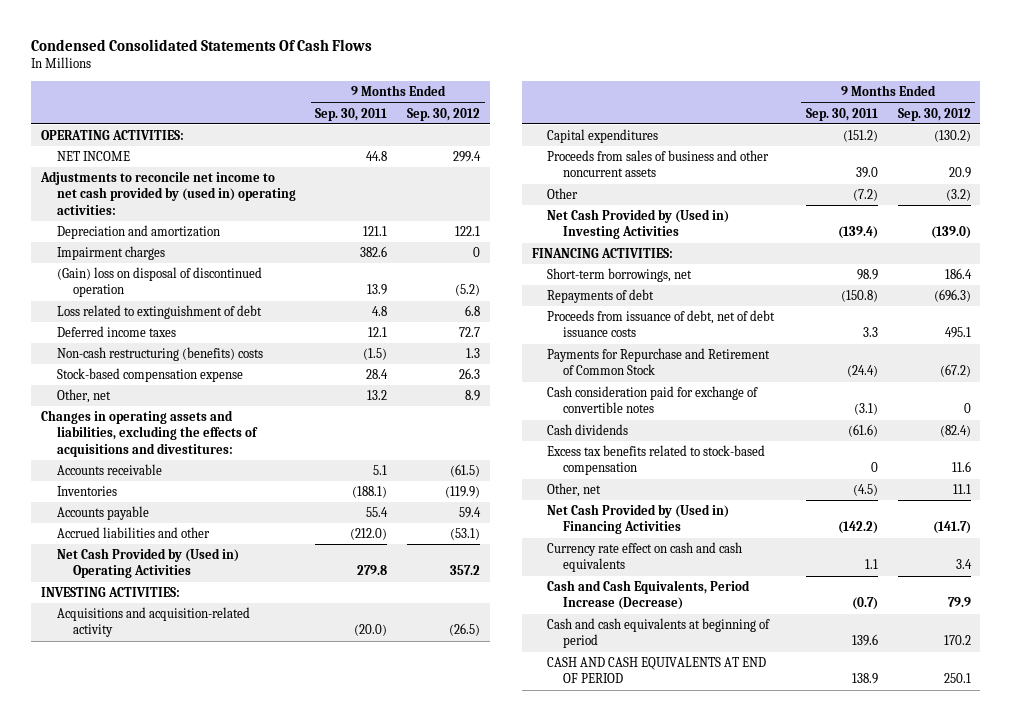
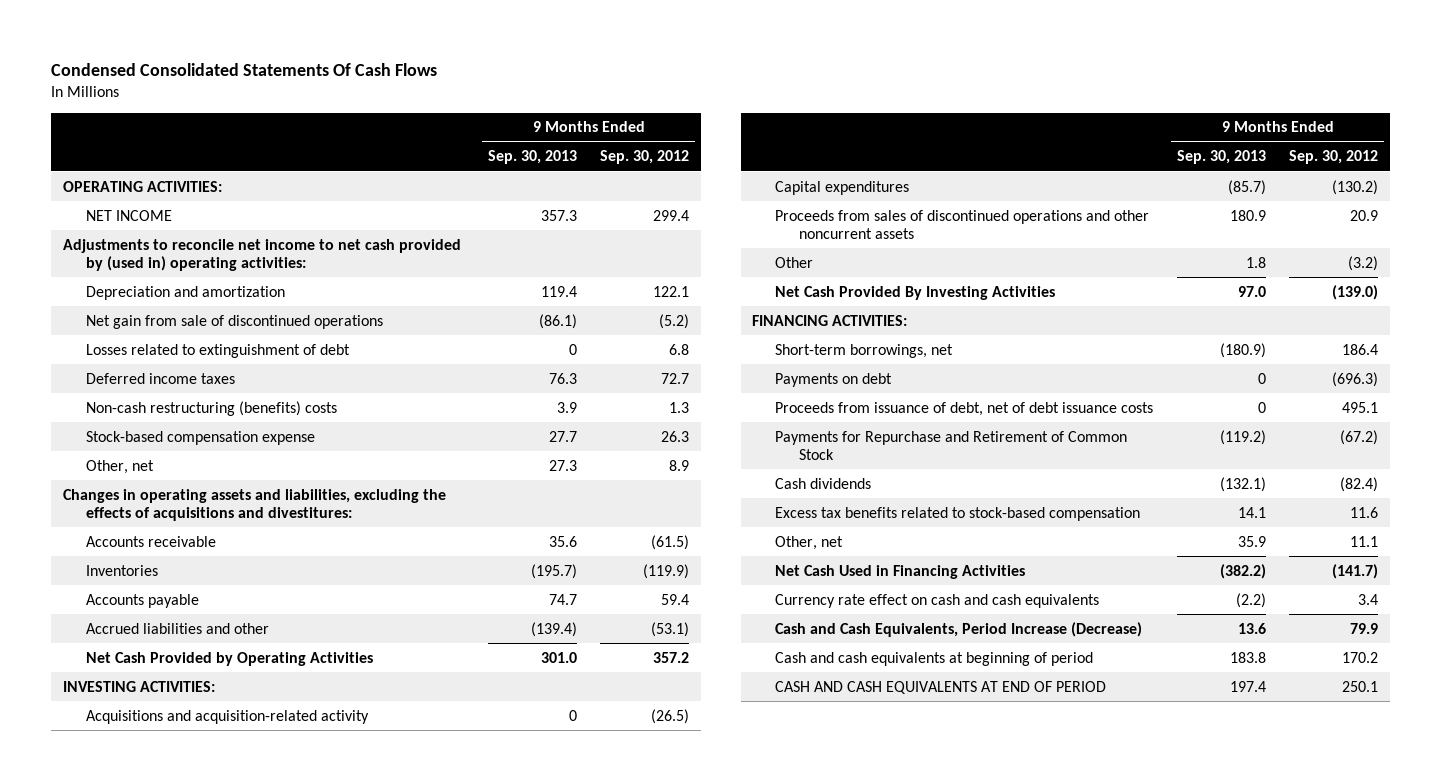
[315,107,388,121] Sep. 30, 2011 -> none
none -> [487,150,577,165] Sep. 30, 2013
[56,246,165,261] Impairment charges -> none
[56,267,262,298] (Gain) loss on disposal of discontinued operation -> [86,314,384,329] Net gain from sale of discontinued operations
[56,305,262,320] Loss related to extinguishment of debt -> [86,343,351,358] Losses related to extinguishment of debt
[56,548,239,579] Net Cash Provided by (Used in) Operating Activities -> [86,651,374,666] Net Cash Provided by Operating Activities
[547,150,770,178] Proceeds from sales of business and other noncurrent assets -> [775,209,1150,239] Proceeds from sales of discontinued operations and other noncurrent assets
[547,209,730,240] Net Cash Provided by (Used in) Investing Activities -> [775,285,1056,300] Net Cash Provided By Investing Activities
[547,289,655,304] Repayments of debt -> [775,372,893,387] Payments on debt
[547,386,759,414] Cash consideration paid for exchange of convertible notes -> none
[547,504,730,535] Net Cash Provided by (Used in) Financing Activities -> [775,564,1026,579] Net Cash Used in Financing Activities

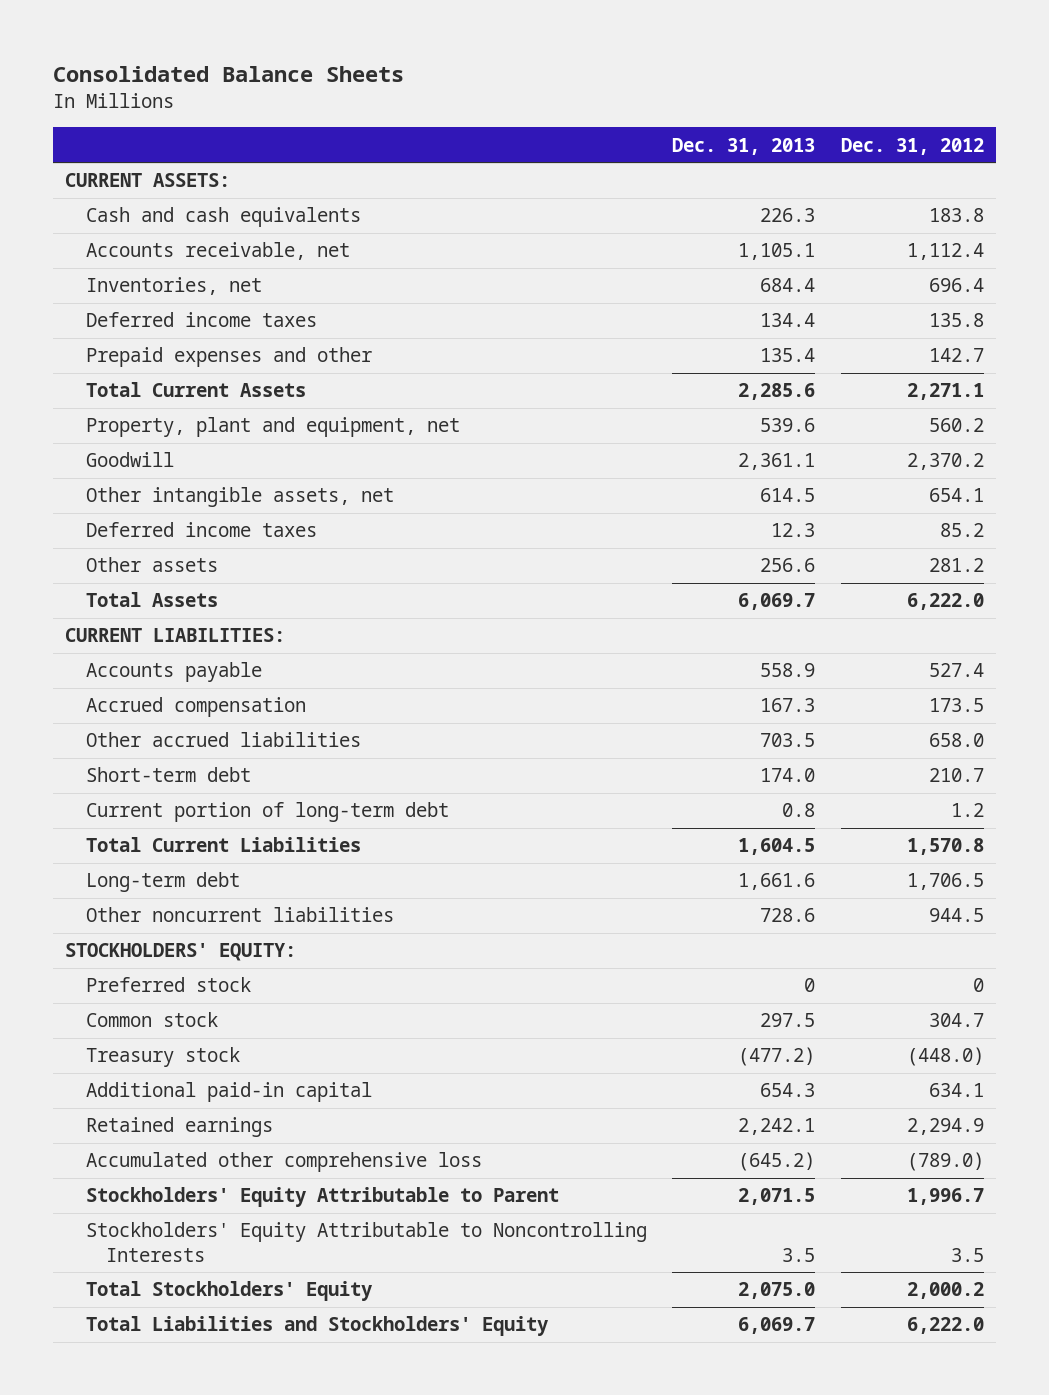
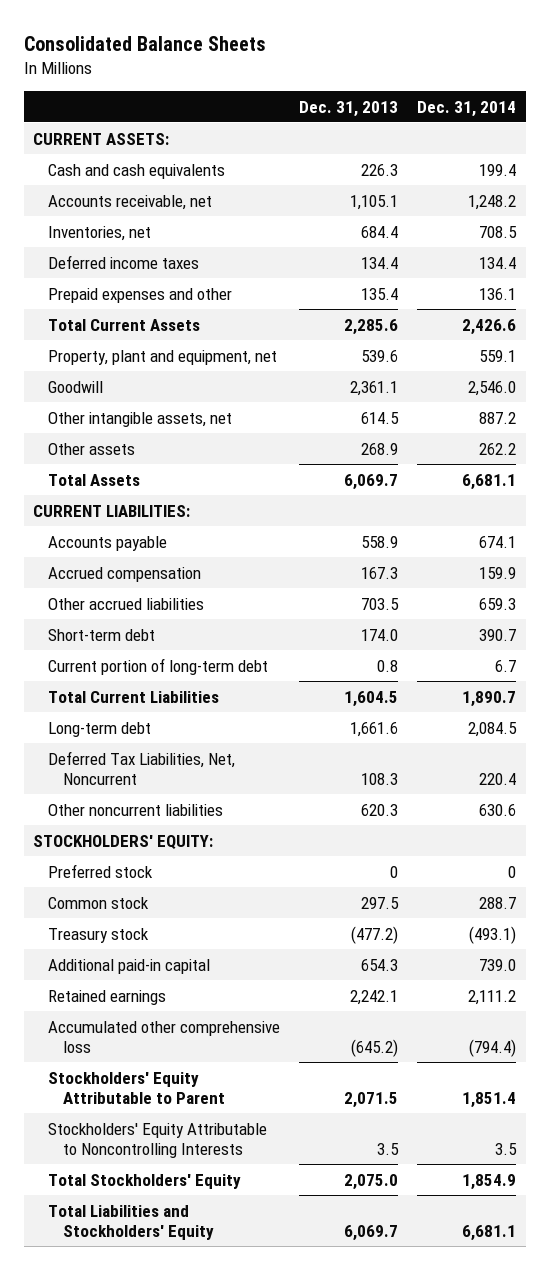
[840,137,984,155] Dec. 31, 2012 -> none
none -> [417,100,517,117] Dec. 31, 2014
[85,522,317,538] Deferred income taxes -> none
[760,558,816,573] 256.6 -> [361,442,399,455] 268.9
none -> [48,750,236,785] Deferred Tax Liabilities, Net, Noncurrent
[760,908,816,923] 728.6 -> [361,803,399,816] 620.3

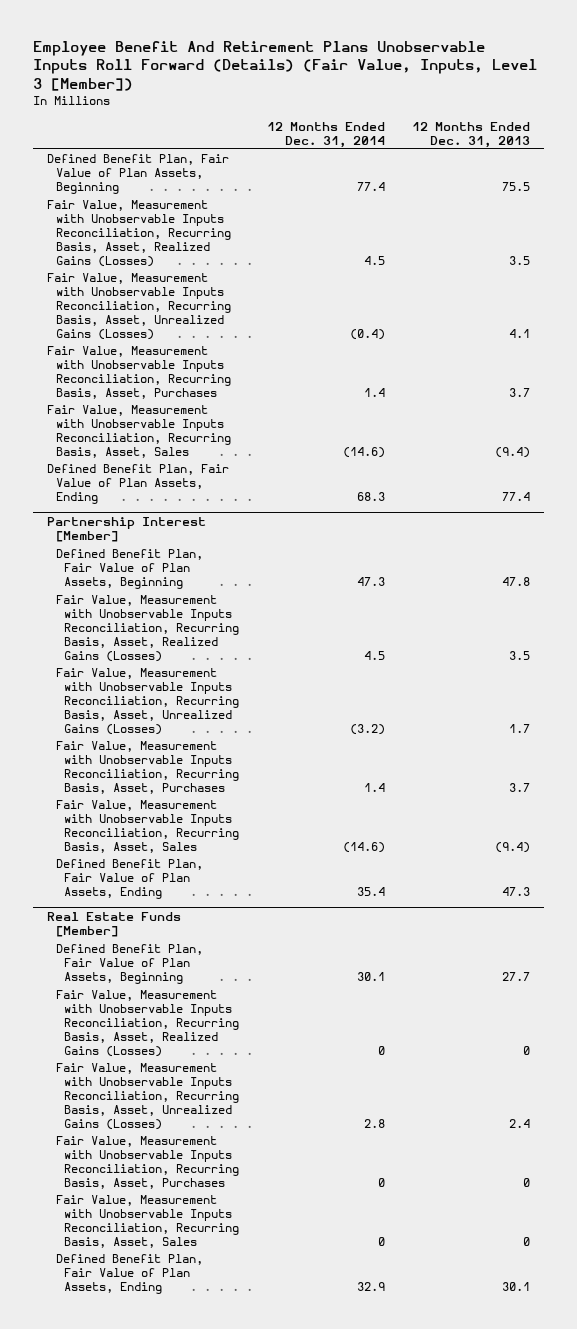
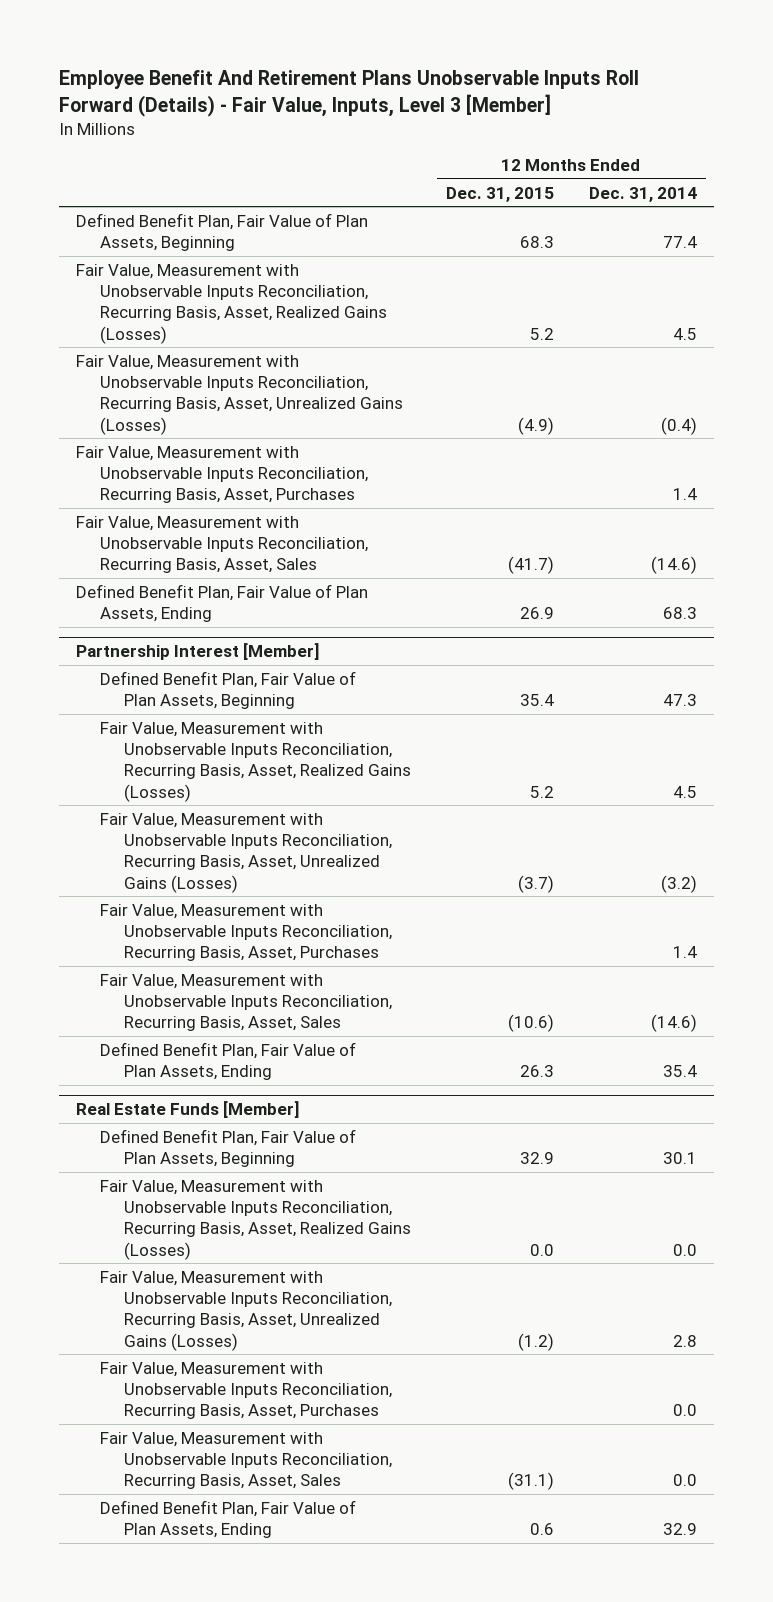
[33,40,538,92] Employee Benefit And Retirement Plans Unobservable Inputs Roll Forward (Details) (Fair Value, Inputs, Level 3 [Member]) -> [58,70,639,117] Employee Benefit And Retirement Plans Unobservable Inputs Roll Forward (Details) - Fair Value, Inputs, Level 3 [Member]
[412,121,531,148] 12 Months Ended Dec. 31, 2013 -> none
none -> [445,186,554,202] Dec. 31, 2015
[377,1045,385,1055] 0 -> [672,1243,697,1256] 0.0
[377,1178,385,1188] 0 -> [672,1404,697,1417] 0.0
[377,1237,385,1247] 0 -> [672,1474,697,1487] 0.0

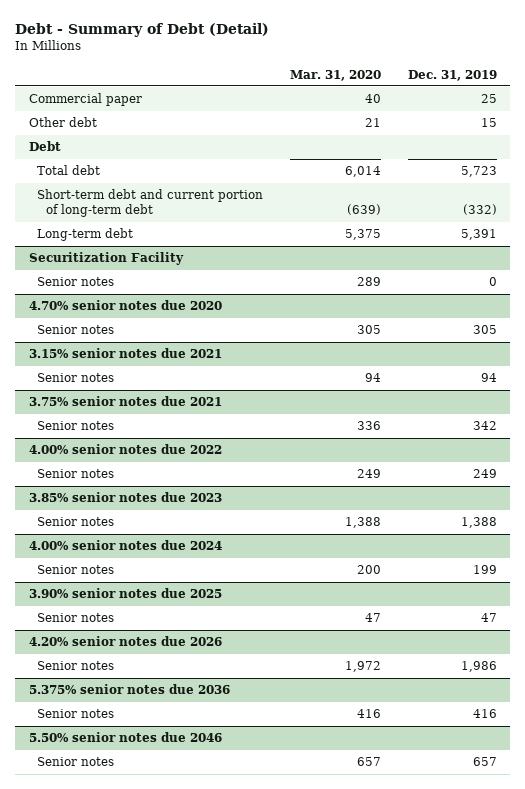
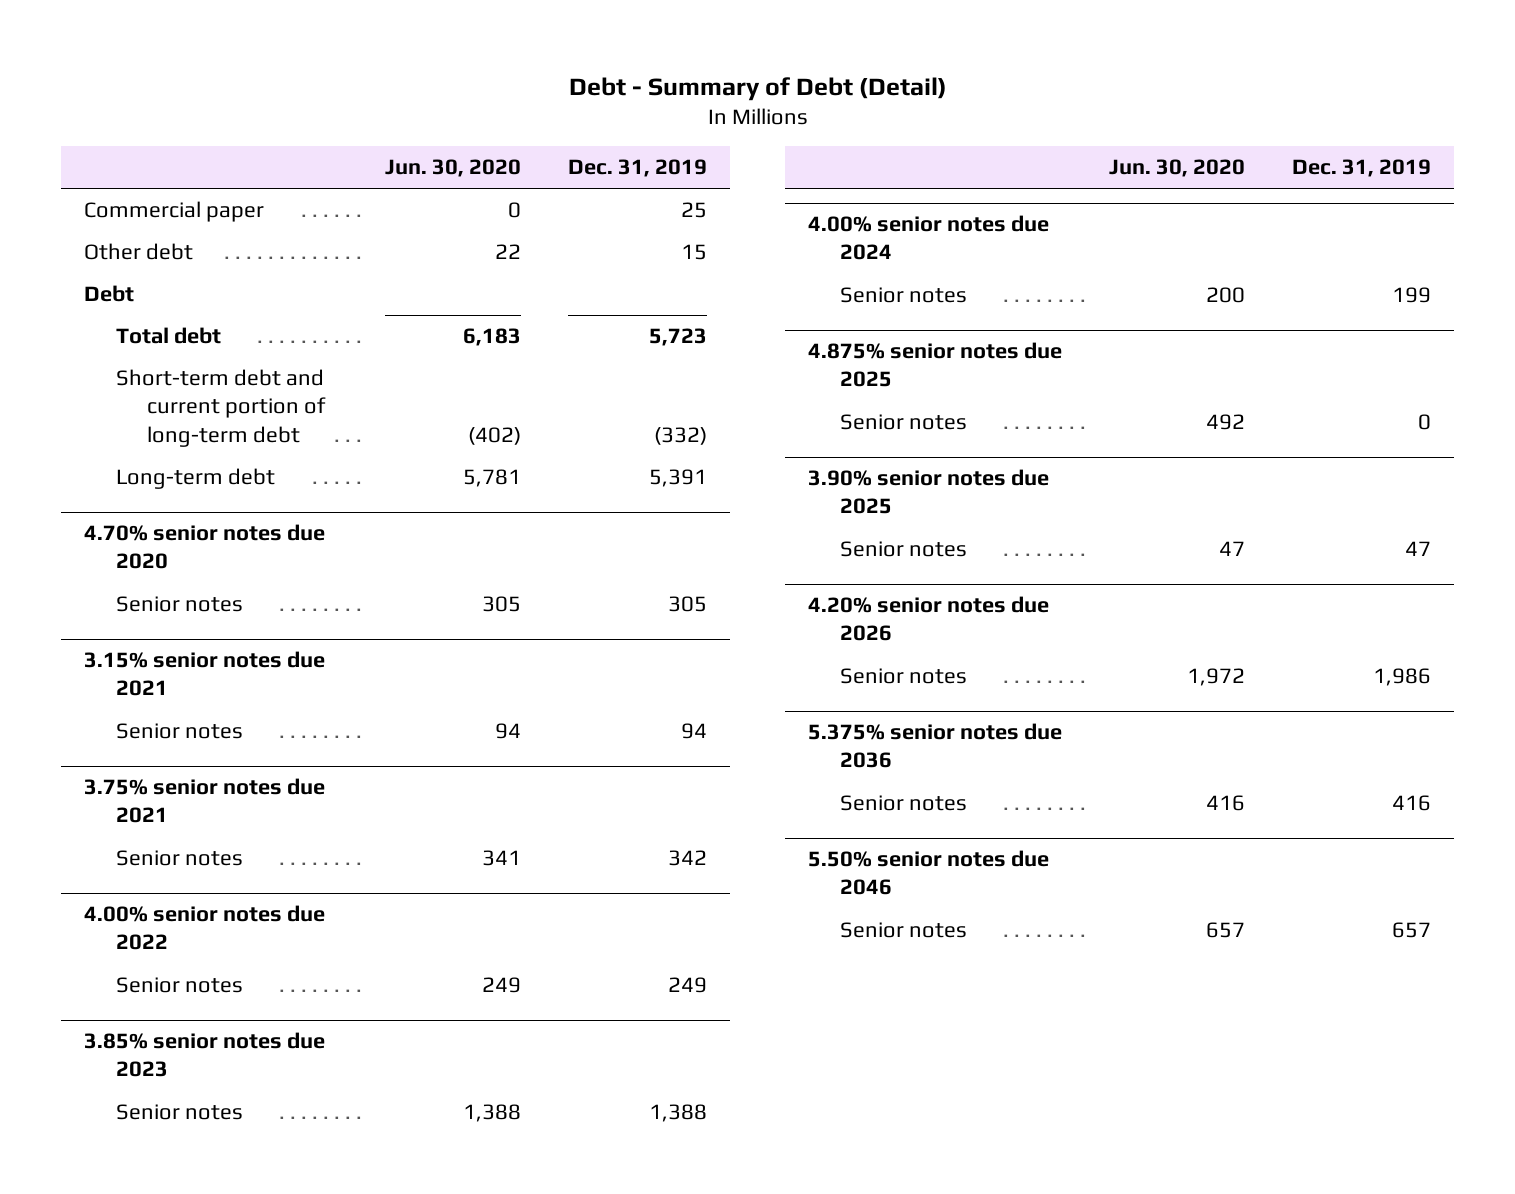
[290,69,382,81] Mar. 31, 2020 -> none
none -> [385,159,522,178] Jun. 30, 2020
[28,252,184,266] Securitization Facility -> none
[37,277,115,287] Senior notes -> none
none -> [808,342,1063,388] 4.875% senior notes due 2025
none -> [839,414,967,431] Senior notes

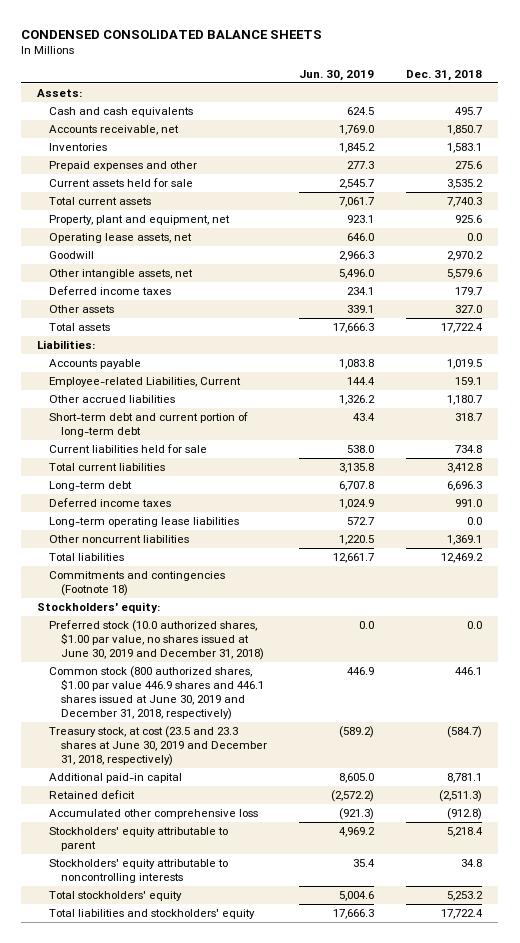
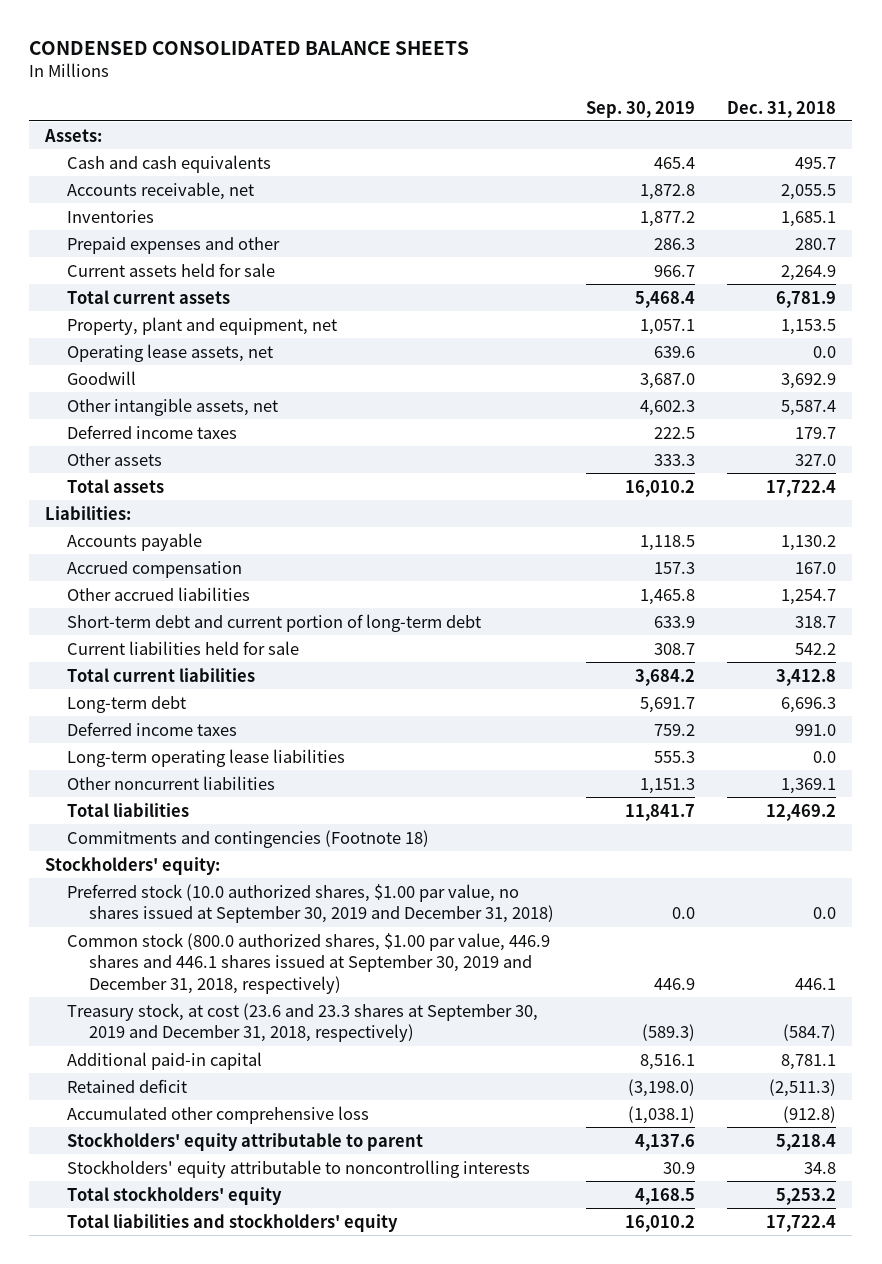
[298,69,374,81] Jun. 30, 2019 -> none
none -> [586,100,696,118] Sep. 30, 2019
[447,124,483,135] 1,850.7 -> [781,183,837,200] 2,055.5
[447,142,483,153] 1,583.1 -> [781,210,837,227] 1,685.1
[455,160,483,169] 275.6 -> [795,237,837,250] 280.7
[447,178,484,189] 3,535.2 -> [781,264,837,281] 2,264.9
[447,196,483,207] 7,740.3 -> [776,290,837,308] 6,781.9
[455,214,483,223] 925.6 -> [781,318,837,335] 1,153.5
[447,250,484,261] 2,970.2 -> [781,372,837,389] 3,692.9
[447,268,483,279] 5,579.6 -> [781,399,837,416] 5,587.4
[49,376,242,387] Employee-related Liabilities, Current -> none
[447,358,483,369] 1,019.5 -> [781,534,837,551] 1,130.2
none -> [67,560,243,578] Accrued compensation
[447,394,483,405] 1,180.7 -> [781,588,837,605] 1,254.7
[455,444,483,453] 734.8 -> [795,642,837,655] 542.2
[49,619,264,660] Preferred stock (10.0 authorized shares, $1.00 par value, no shares issued at June 30, 2019 and December 31, 2018) -> [67,883,555,924] Preferred stock (10.0 authorized shares, $1.00 par value, no shares issued at September 30, 2019 and December 31, 2018)
[49,665,264,720] Common stock (800 authorized shares, $1.00 par value 446.9 shares and 446.1 shares issued at June 30, 2019 and December 31, 2018, respectively) -> [67,932,551,994] Common stock (800.0 authorized shares, $1.00 par value, 446.9 shares and 446.1 shares issued at September 30, 2019 and December 31, 2018, respectively)
[49,725,267,766] Treasury stock, at cost (23.5 and 23.3 shares at June 30, 2019 and December 31, 2018, respectively) -> [67,1002,539,1043] Treasury stock, at cost (23.6 and 23.3 shares at September 30, 2019 and December 31, 2018, respectively)

